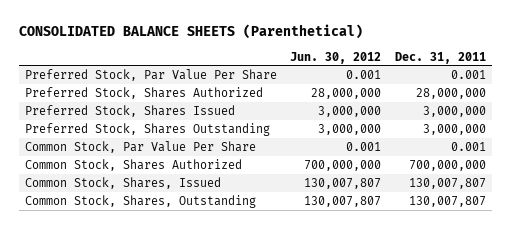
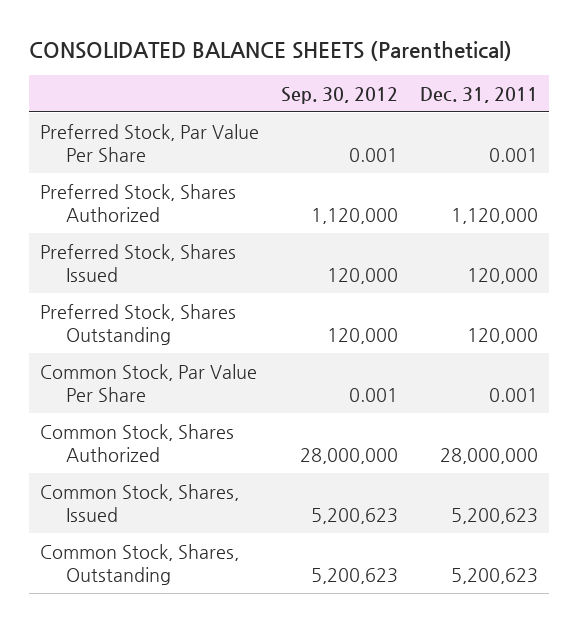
[290,51,382,64] Jun. 30, 2012 -> none
none -> [280,86,398,104] Sep. 30, 2012
[415,87,486,99] 28,000,000 -> [450,207,538,224] 1,120,000
[422,105,486,117] 3,000,000 -> [466,267,538,284] 120,000
[422,123,486,135] 3,000,000 -> [466,327,538,344] 120,000
[408,159,486,171] 700,000,000 -> [439,447,538,464] 28,000,000
[408,177,486,189] 130,007,807 -> [450,507,538,524] 5,200,623
[408,195,486,207] 130,007,807 -> [450,567,538,584] 5,200,623

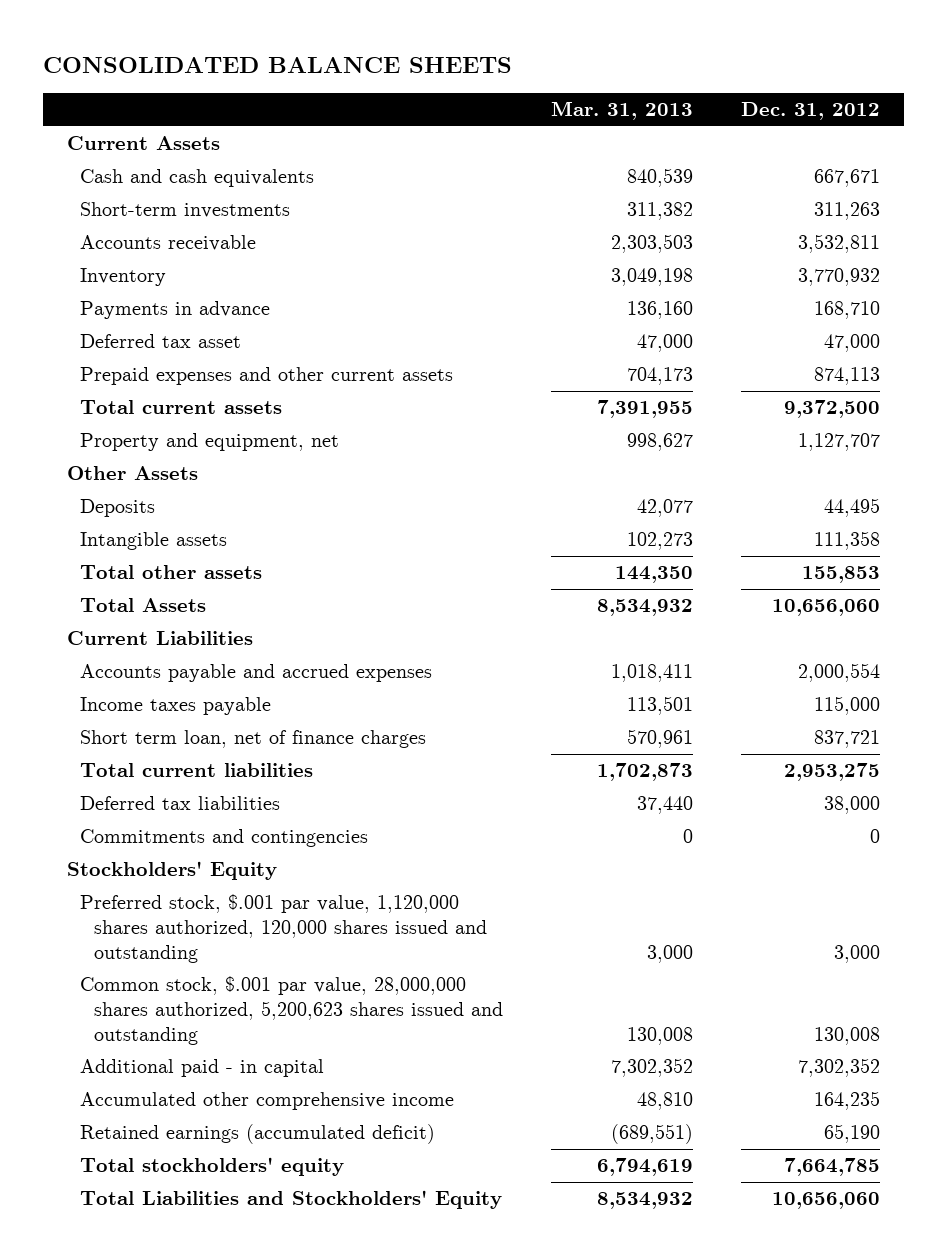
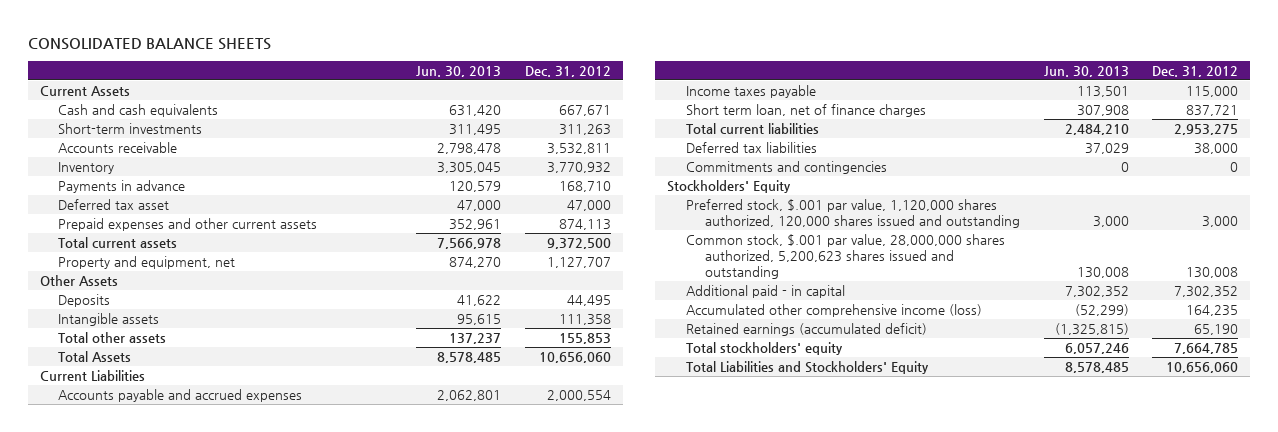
[551,100,694,120] Mar. 31, 2013 -> none
none -> [416,65,502,77] Jun. 30, 2013
[80,1092,455,1111] Accumulated other comprehensive income -> [685,304,982,318] Accumulated other comprehensive income (loss)

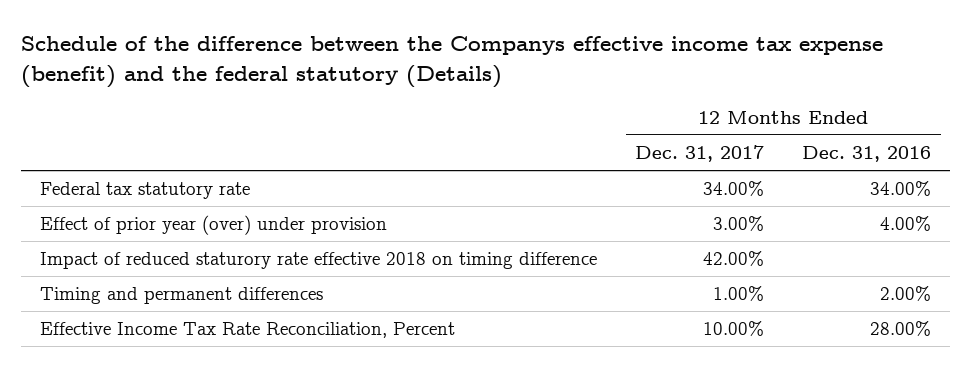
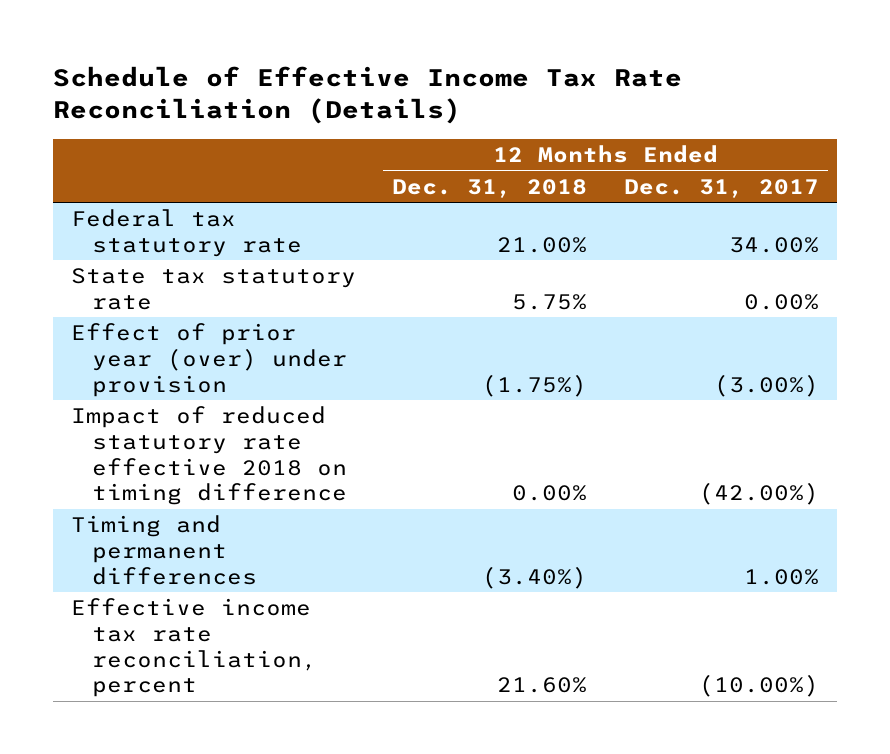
[20,35,883,88] Schedule of the difference between the Companys effective income tax expense (benefit) and the federal statutory (Details) -> [53,65,683,125] Schedule of Effective Income Tax Rate Reconciliation (Details)
[802,146,932,163] Dec. 31, 2016 -> none
none -> [392,178,588,198] Dec. 31, 2018
none -> [71,268,357,310] State tax statutory rate
[713,216,765,232] 3.00% -> [713,373,819,397] (3.00%)
[39,252,597,270] Impact of reduced staturory rate effective 2018 on timing difference -> [71,406,347,506] Impact of reduced statutory rate effective 2018 on timing difference
[703,251,765,267] 42.00% -> [698,482,819,506] (42.00%)
[39,322,455,339] Effective Income Tax Rate Reconciliation, Percent -> [71,598,317,698] Effective income tax rate reconciliation, percent
[703,321,765,337] 10.00% -> [698,674,819,698] (10.00%)

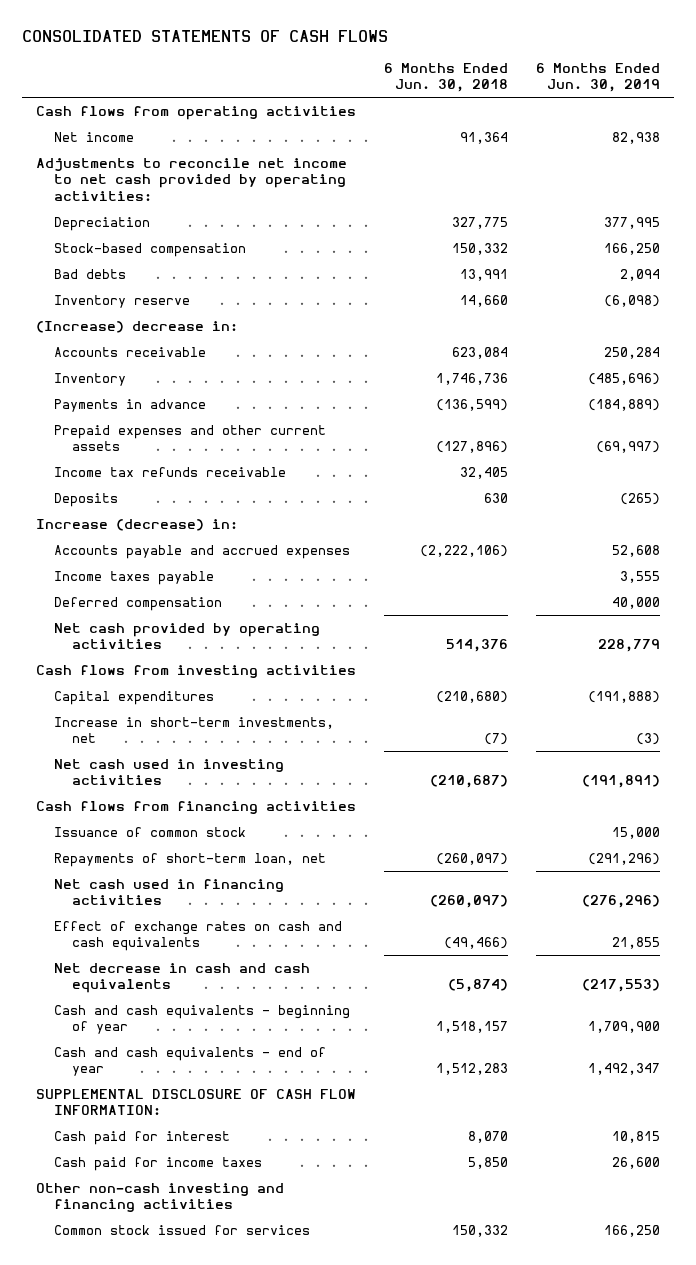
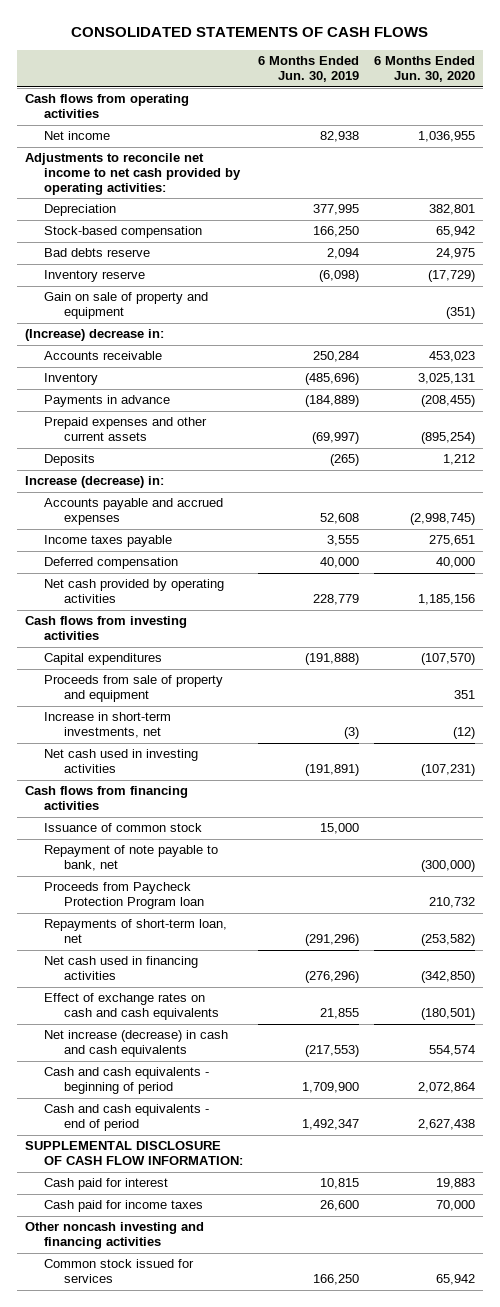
[383,62,508,93] 6 Months Ended Jun. 30, 2018 -> none
none -> [374,56,476,83] 6 Months Ended Jun. 30, 2020
[54,268,127,279] Bad debts -> [44,248,151,258] Bad debts reserve
none -> [44,292,209,320] Gain on sale of property and equipment
[54,466,287,477] Income tax refunds receivable -> none
none -> [44,675,224,703] Proceeds from sale of property and equipment
none -> [44,845,219,872] Repayment of note payable to bank, net
none -> [44,882,205,910] Proceeds from Paycheck Protection Program loan
[54,962,311,994] Net decrease in cash and cash equivalents -> [44,1030,229,1058] Net increase (decrease) in cash and cash equivalents
[54,1004,351,1035] Cash and cash equivalents - beginning of year -> [44,1067,210,1095] Cash and cash equivalents - beginning of period
[54,1046,327,1077] Cash and cash equivalents - end of year -> [44,1104,210,1132] Cash and cash equivalents - end of period
[35,1182,284,1213] Other non-cash investing and financing activities -> [24,1222,204,1250] Other noncash investing and financing activities

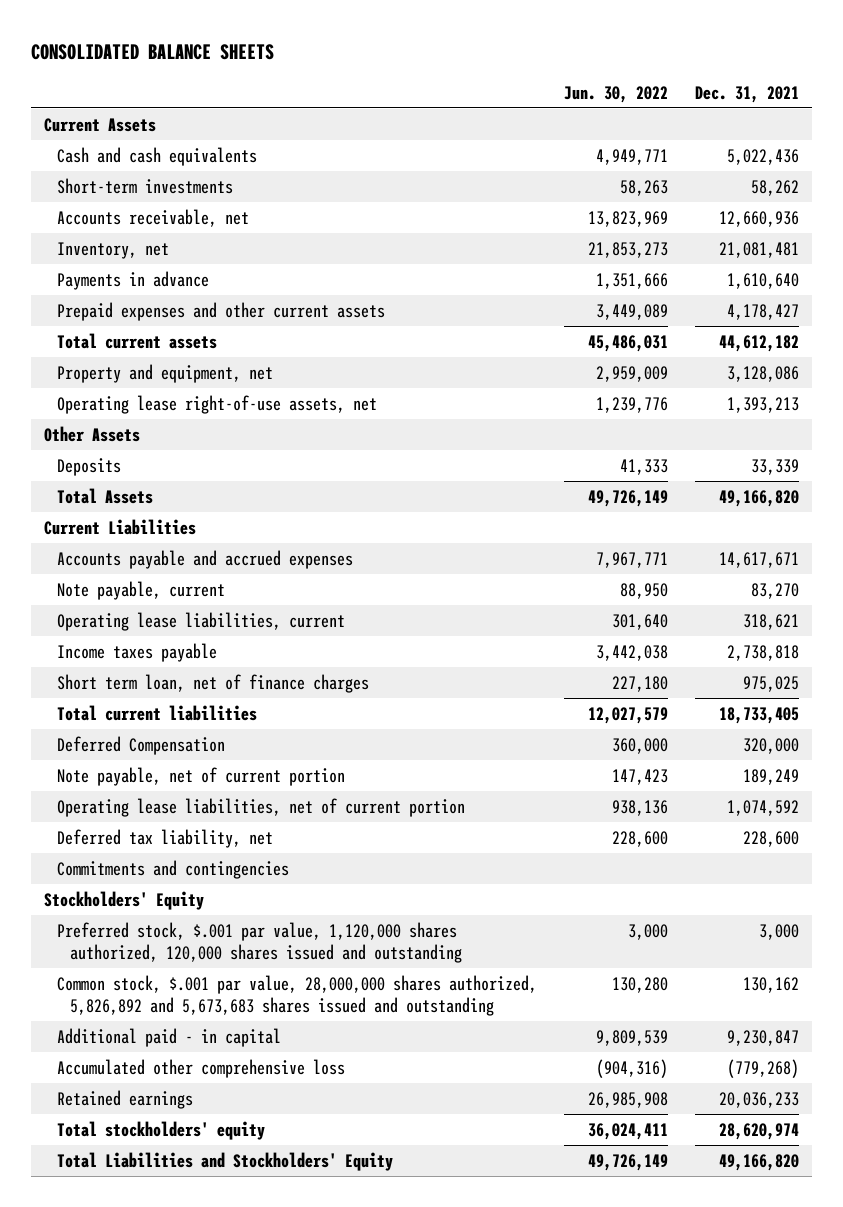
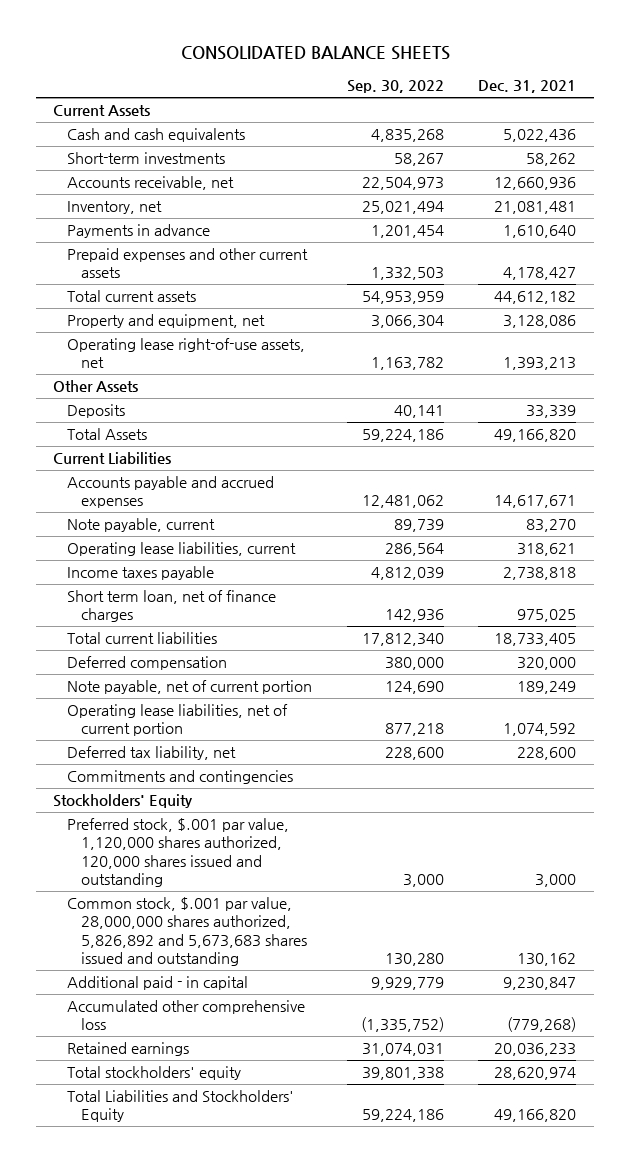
[564,85,669,103] Jun. 30, 2022 -> none
none -> [346,80,444,94] Sep. 30, 2022
[57,735,226,755] Deferred Compensation -> [66,656,227,671] Deferred compensation

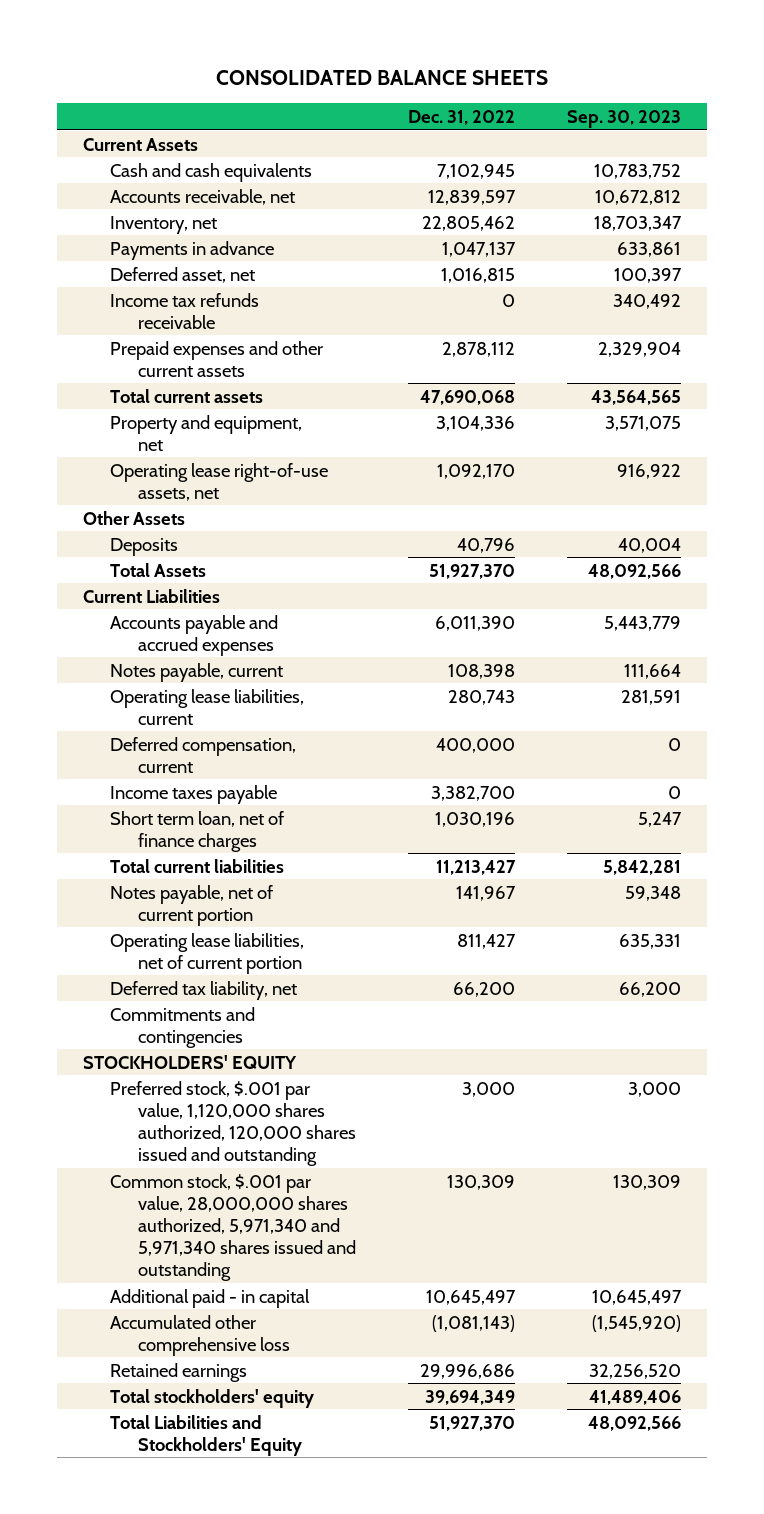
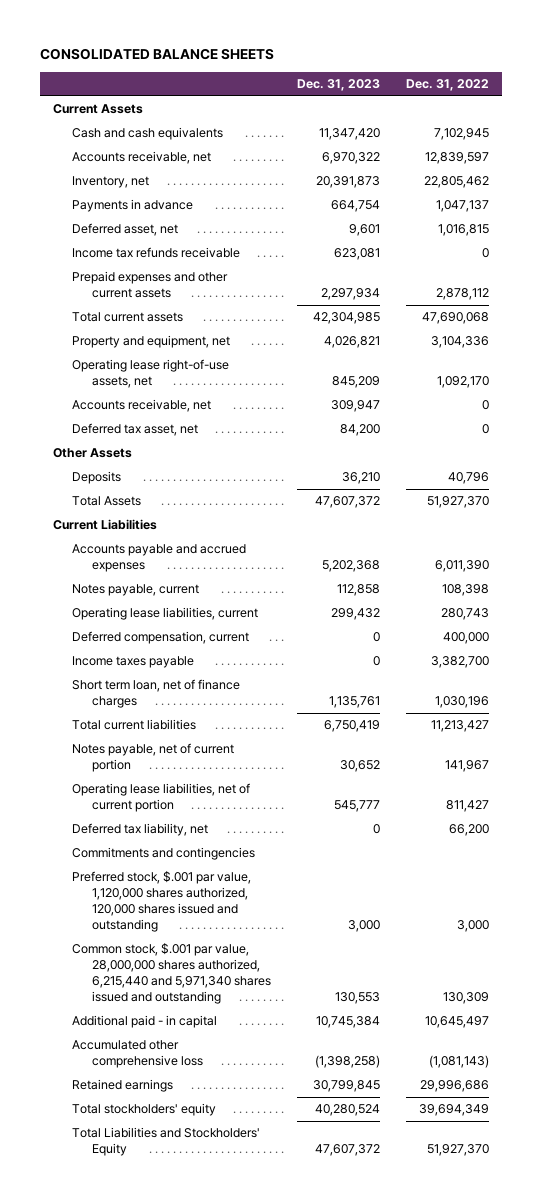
[567,110,682,129] Sep. 30, 2023 -> none
none -> [296,78,380,91] Dec. 31, 2023
none -> [72,399,212,413] Accounts receivable, net
none -> [72,423,199,437] Deferred tax asset, net
[82,1054,297,1069] STOCKHOLDERS' EQUITY -> none
[110,1173,357,1281] Common stock, $.001 par value, 28,000,000 shares authorized, 5,971,340 and 5,971,340 shares issued and outstanding -> [72,943,271,1005] Common stock, $.001 par value, 28,000,000 shares authorized, 6,215,440 and 5,971,340 shares issued and outstanding

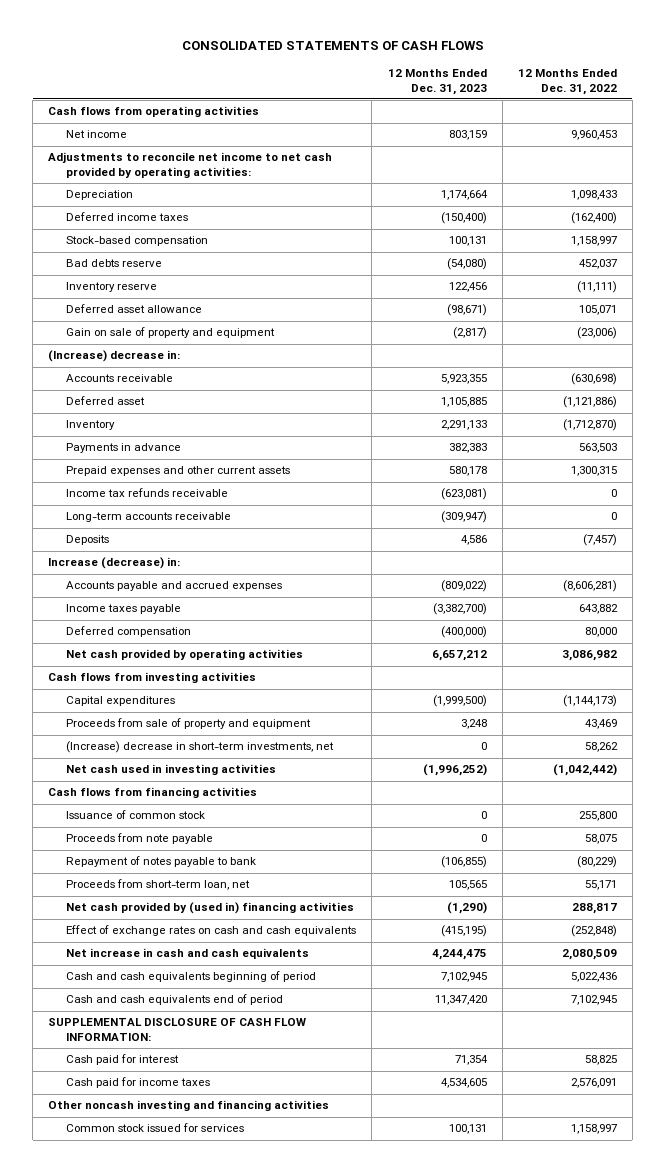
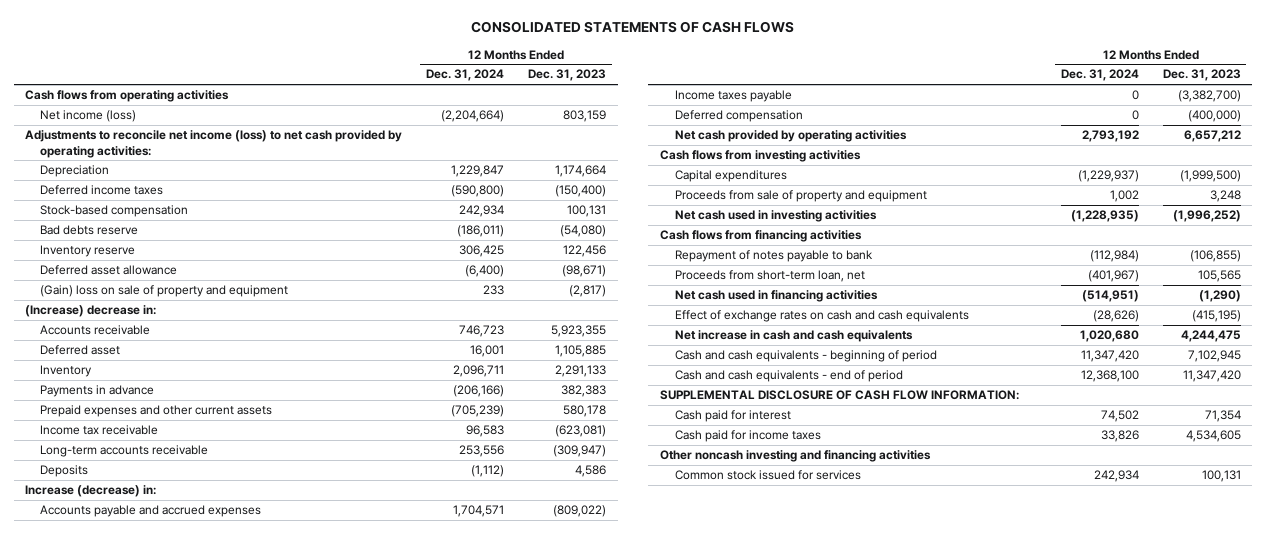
[517,69,617,95] 12 Months Ended Dec. 31, 2022 -> none
none -> [426,69,505,82] Dec. 31, 2024
[66,130,128,139] Net income -> [40,110,137,123] Net income (loss)
[48,152,333,178] Adjustments to reconcile net income to net cash provided by operating activities: -> [25,130,403,158] Adjustments to reconcile net income (loss) to net cash provided by operating activities:
[66,327,276,339] Gain on sale of property and equipment -> [40,285,289,298] (Gain) loss on sale of property and equipment
[66,488,229,498] Income tax refunds receivable -> [40,425,159,436] Income tax receivable
[66,741,335,754] (Increase) decrease in short-term investments, net -> none
[66,810,206,820] Issuance of common stock -> none
[66,833,214,845] Proceeds from note payable -> none
[66,902,355,915] Net cash provided by (used in) financing activities -> [674,290,878,303] Net cash used in financing activities
[66,971,317,983] Cash and cash equivalents beginning of period -> [674,350,937,363] Cash and cash equivalents - beginning of period
[66,994,284,1006] Cash and cash equivalents end of period -> [674,370,903,383] Cash and cash equivalents - end of period

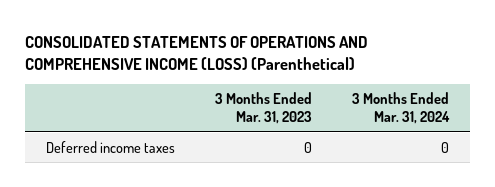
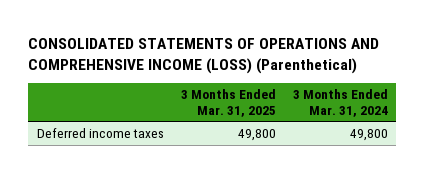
[214,92,312,125] 3 Months Ended Mar. 31, 2023 -> none
none -> [180,89,276,117] 3 Months Ended Mar. 31, 2025
[441,141,450,153] 0 -> [349,129,388,142] 49,800

